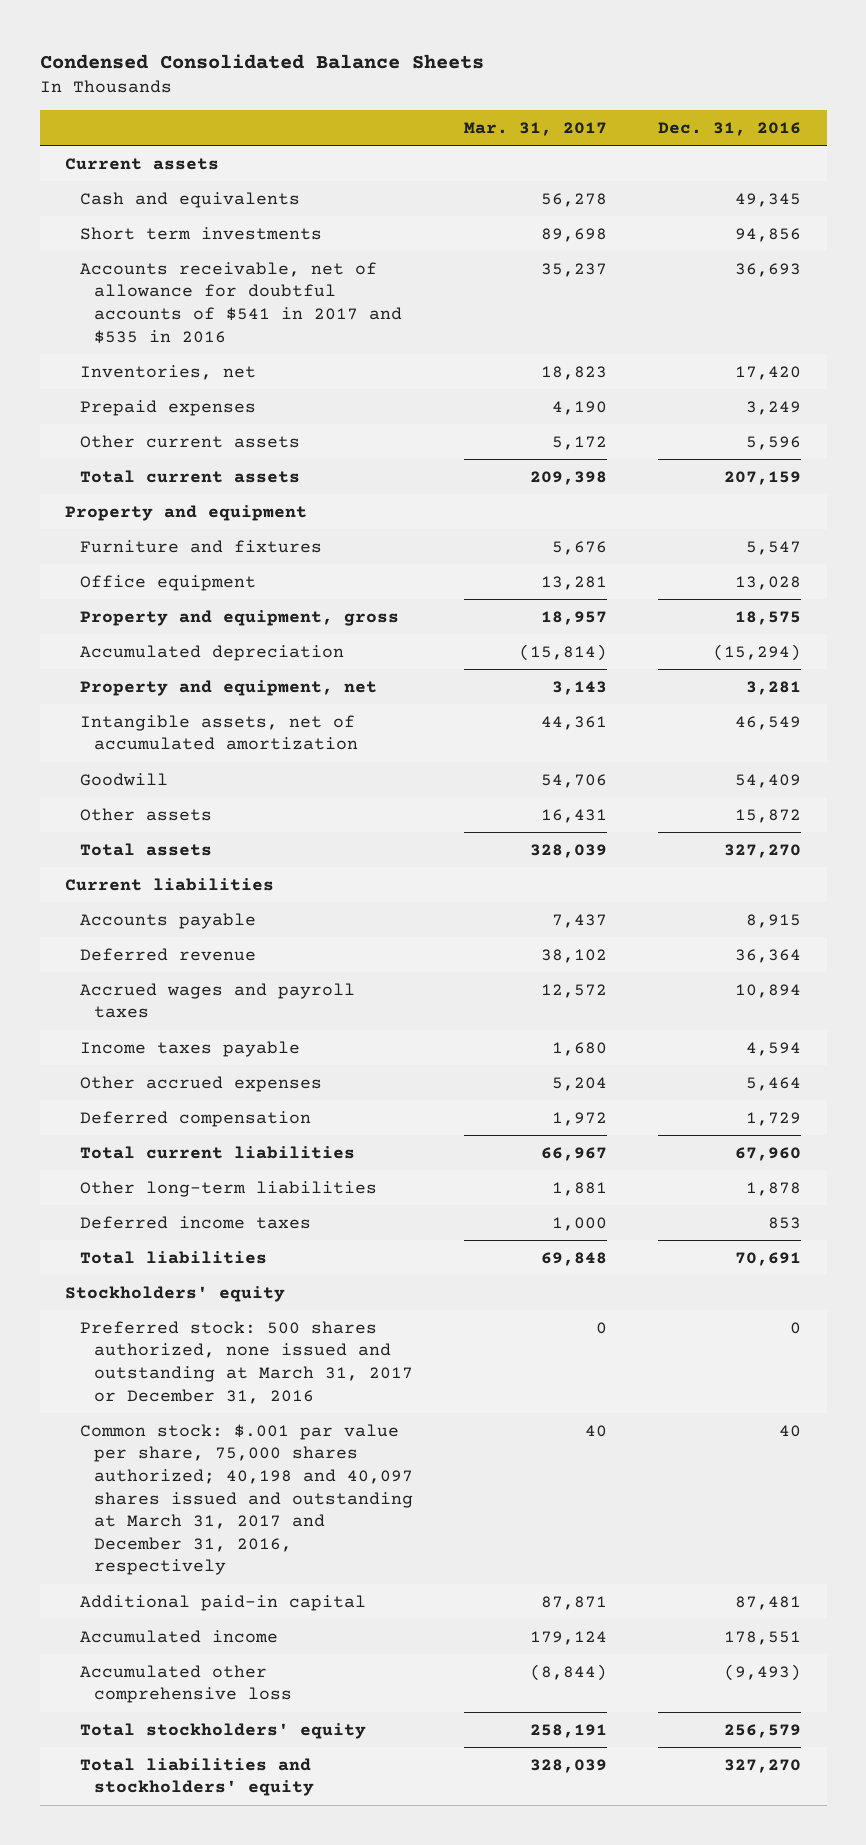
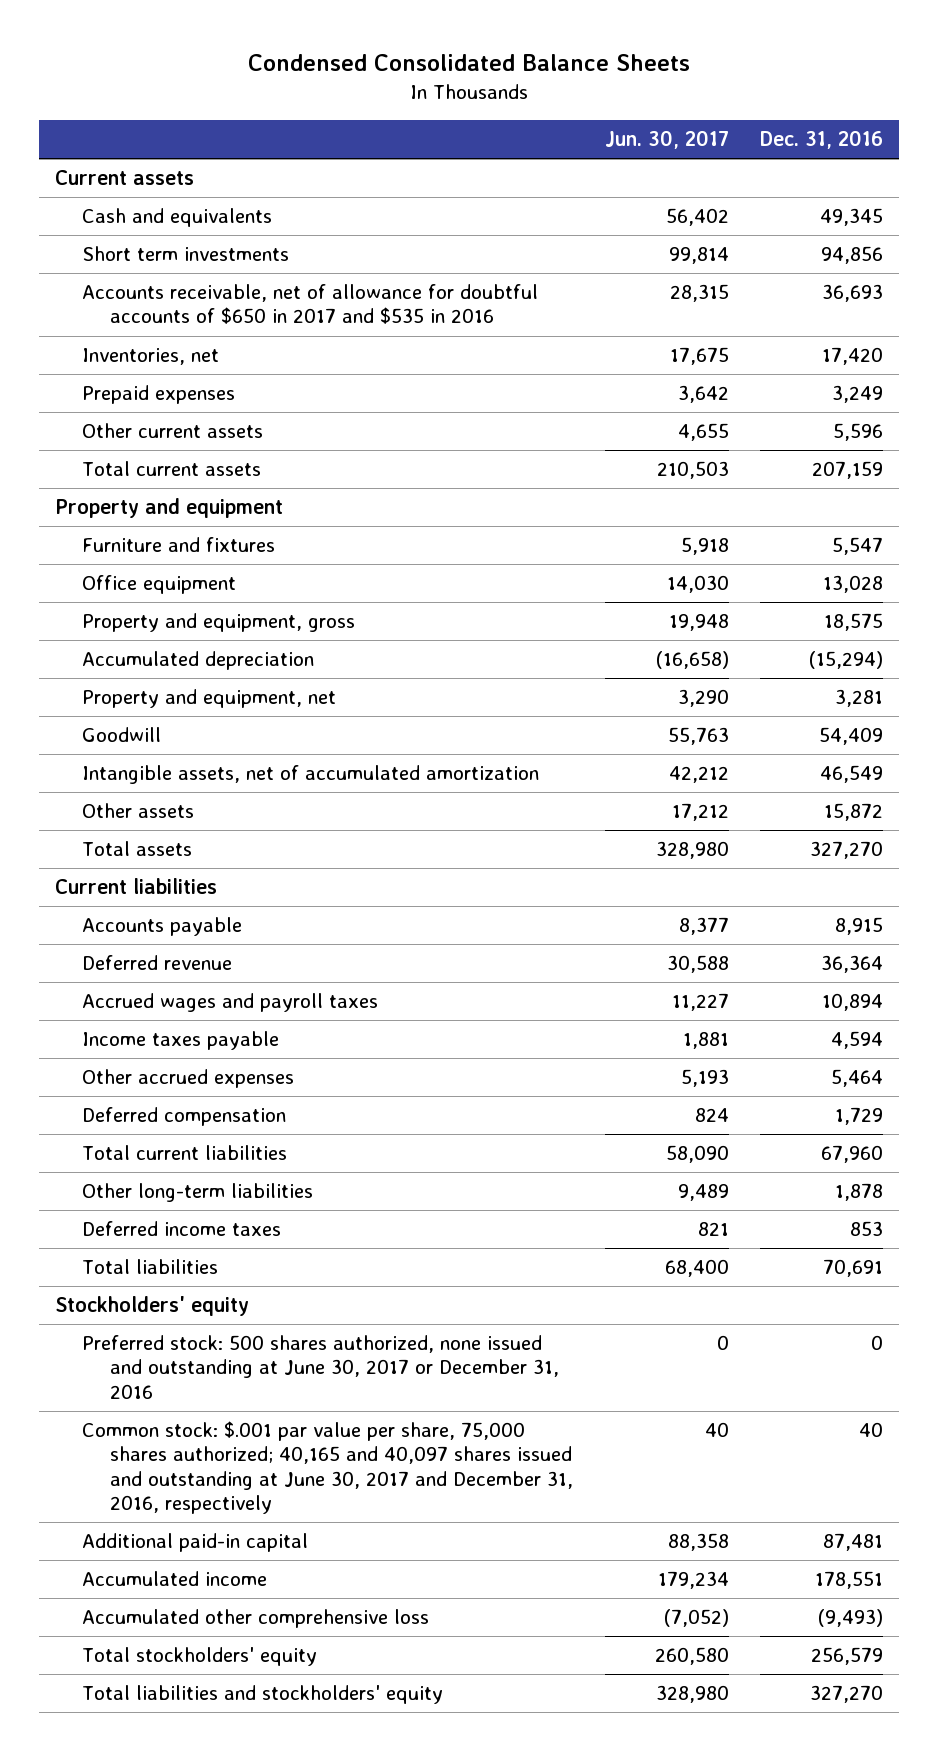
[464,121,608,136] Mar. 31, 2017 -> none
none -> [604,130,729,150] Jun. 30, 2017
[79,261,403,344] Accounts receivable, net of allowance for doubtful accounts of $541 in 2017 and $535 in 2016 -> [82,284,539,325] Accounts receivable, net of allowance for doubtful accounts of $650 in 2017 and $535 in 2016
[79,714,359,751] Intangible assets, net of accumulated amortization -> [82,765,540,785] Intangible assets, net of accumulated amortization
[79,1320,414,1404] Preferred stock: 500 shares authorized, none issued and outstanding at March 31, 2017 or December 31, 2016 -> [82,1335,560,1399] Preferred stock: 500 shares authorized, none issued and outstanding at June 30, 2017 or December 31, 2016
[79,1423,414,1576] Common stock: $.001 par value per share, 75,000 shares authorized; 40,198 and 40,097 shares issued and outstanding at March 31, 2017 and December 31, 2016, respectively -> [82,1421,574,1514] Common stock: $.001 par value per share, 75,000 shares authorized; 40,165 and 40,097 shares issued and outstanding at June 30, 2017 and December 31, 2016, respectively

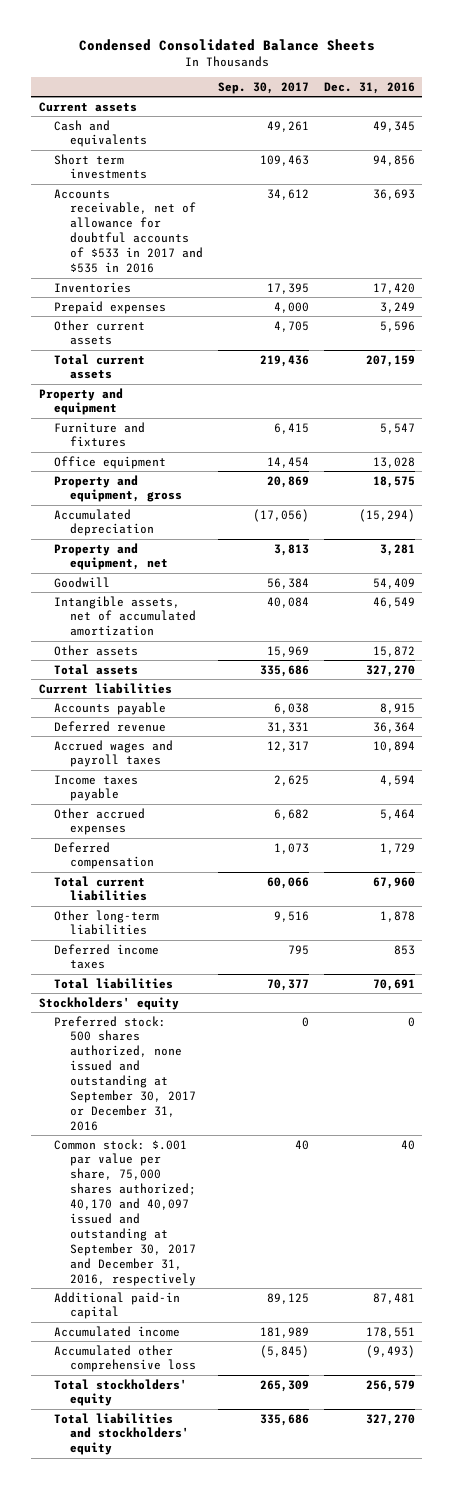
[604,130,729,150] Jun. 30, 2017 -> none
none -> [217,82,309,95] Sep. 30, 2017
[82,284,539,325] Accounts receivable, net of allowance for doubtful accounts of $650 in 2017 and $535 in 2016 -> [54,188,203,274] Accounts receivable, net of allowance for doubtful accounts of $533 in 2017 and $535 in 2016
[82,348,220,366] Inventories, net -> [54,281,132,293] Inventories
[82,1335,560,1399] Preferred stock: 500 shares authorized, none issued and outstanding at June 30, 2017 or December 31, 2016 -> [54,1015,196,1132] Preferred stock: 500 shares authorized, none issued and outstanding at September 30, 2017 or December 31, 2016
[82,1421,574,1514] Common stock: $.001 par value per share, 75,000 shares authorized; 40,165 and 40,097 shares issued and outstanding at June 30, 2017 and December 31, 2016, respectively -> [54,1138,196,1287] Common stock: $.001 par value per share, 75,000 shares authorized; 40,170 and 40,097 issued and outstanding at September 30, 2017 and December 31, 2016, respectively

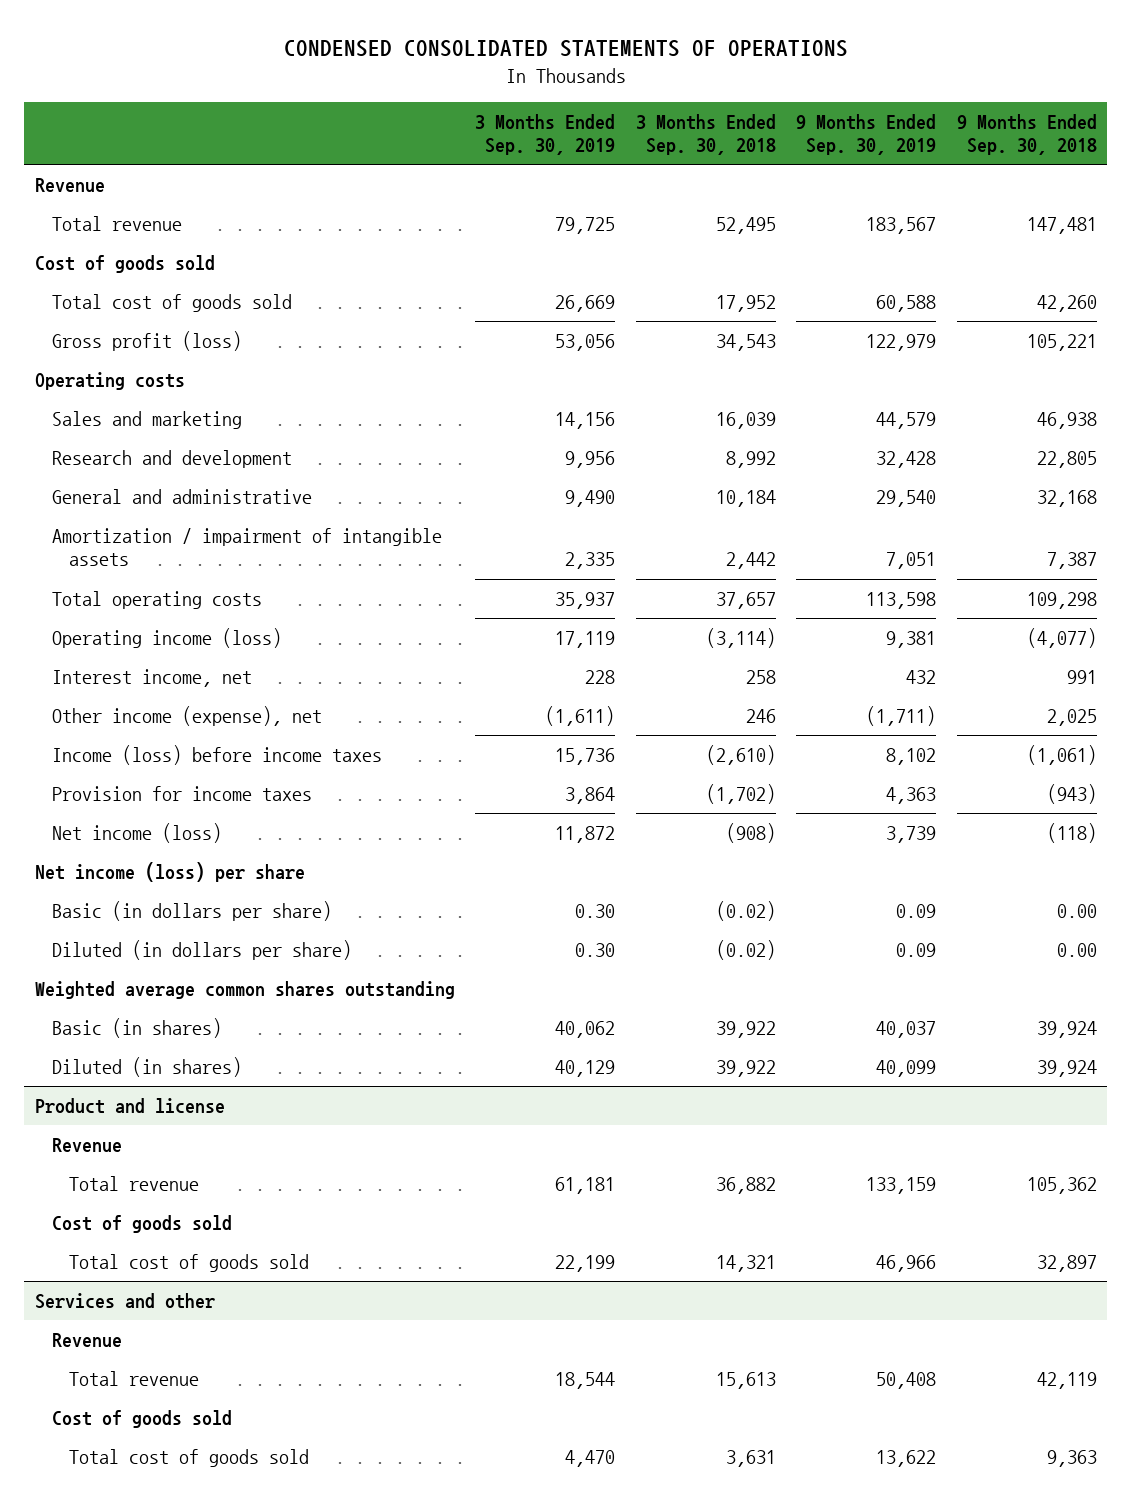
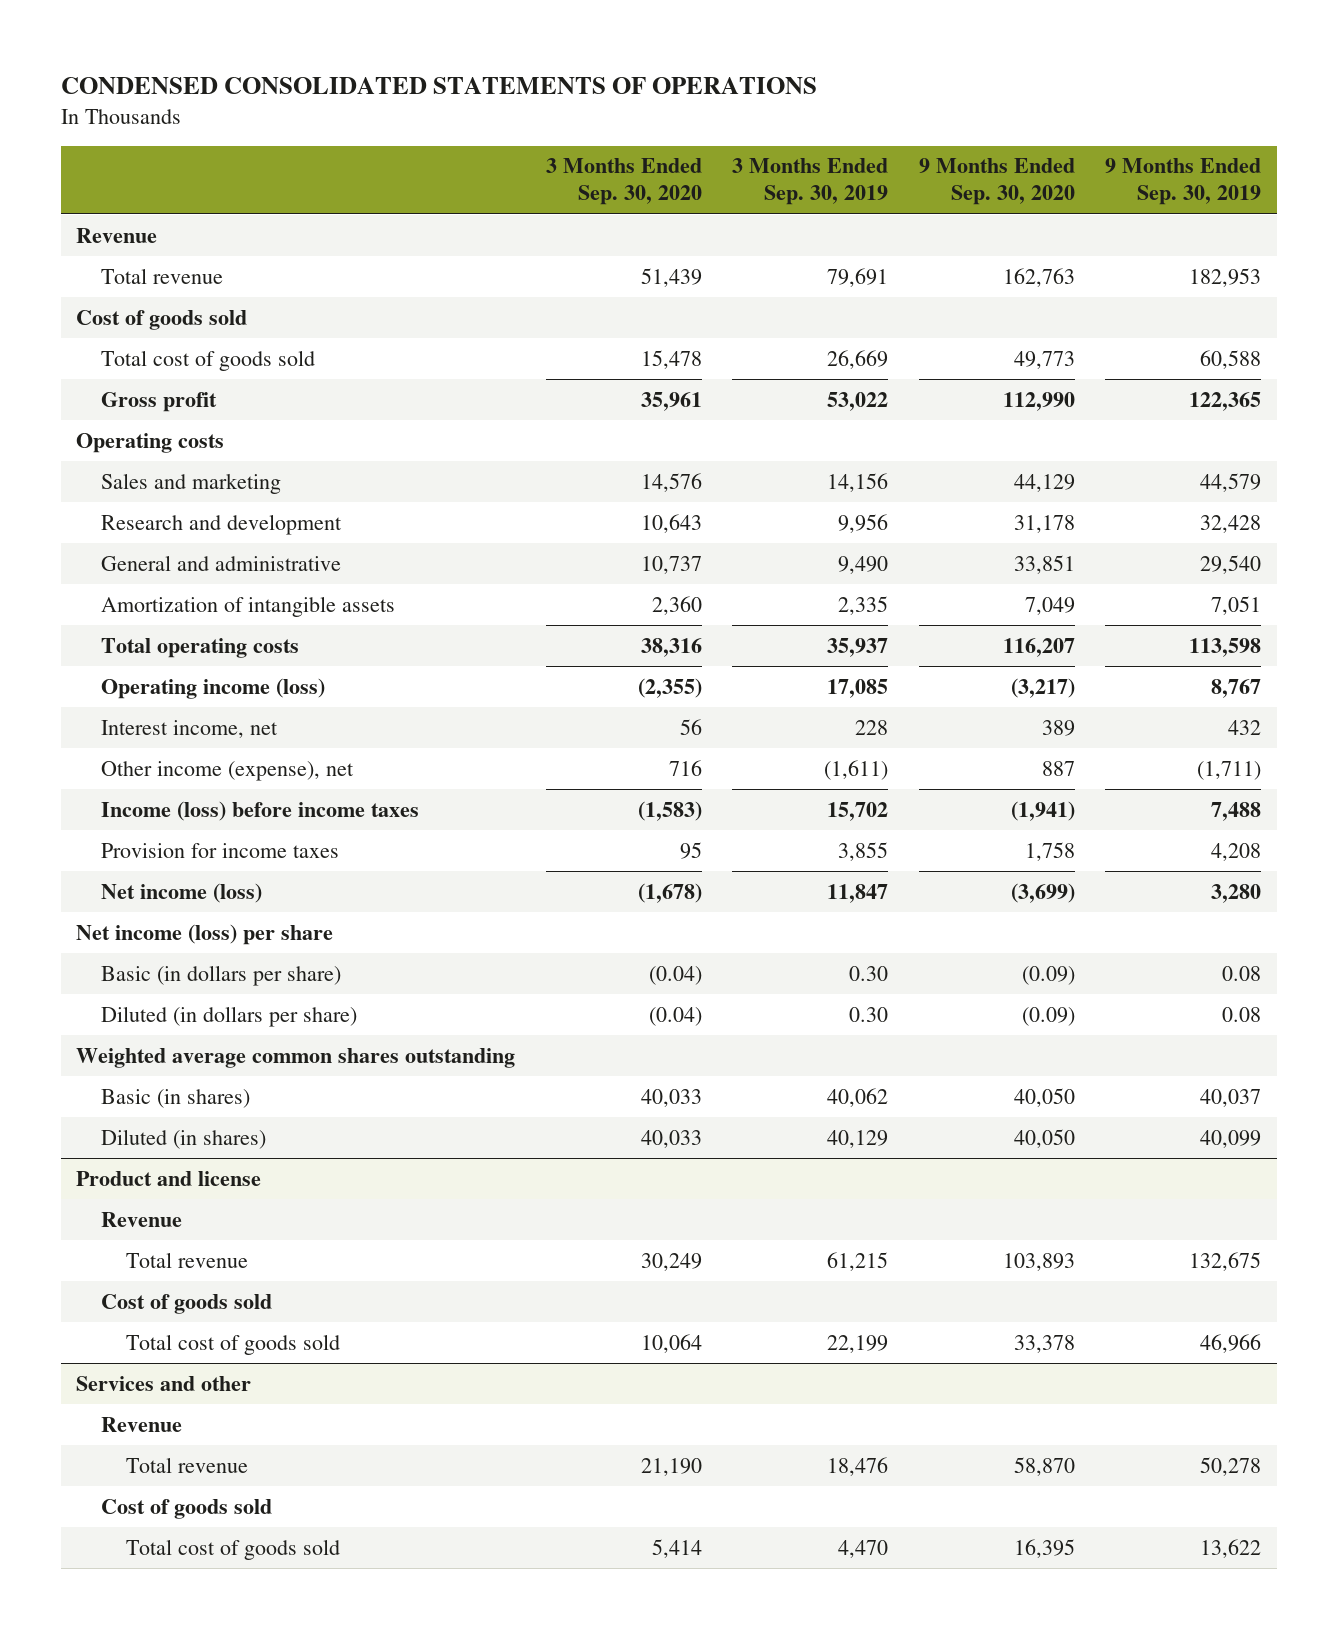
[635,113,776,156] 3 Months Ended Sep. 30, 2018 -> none
[957,113,1098,156] 9 Months Ended Sep. 30, 2018 -> none
none -> [545,158,702,206] 3 Months Ended Sep. 30, 2020
none -> [918,158,1075,206] 9 Months Ended Sep. 30, 2020
[555,216,616,234] 79,725 -> [827,267,889,287] 79,691
[866,216,937,234] 183,567 -> [1189,267,1262,287] 182,953
[51,330,242,351] Gross profit (loss) -> [100,391,217,412] Gross profit
[555,333,616,351] 53,056 -> [827,391,889,411] 53,022
[866,333,937,351] 122,979 -> [1189,391,1262,411] 122,365
[51,527,442,567] Amortization / impairment of intangible assets -> [100,595,395,617] Amortization of intangible assets
[555,630,616,648] 17,119 -> [827,678,889,698] 17,085
[886,630,937,648] 9,381 -> [1211,678,1262,698] 8,767
[555,747,616,765] 15,736 -> [827,801,889,821] 15,702
[886,747,937,765] 8,102 -> [1211,801,1262,821] 7,488
[565,786,616,804] 3,864 -> [838,841,889,861] 3,855
[886,786,937,804] 4,363 -> [1211,842,1262,861] 4,208
[555,825,616,843] 11,872 -> [827,883,889,903] 11,847
[886,825,937,843] 3,739 -> [1211,883,1262,903] 3,280
[896,903,937,918] 0.09 -> [1222,965,1262,981] 0.08
[896,942,937,957] 0.09 -> [1222,1006,1262,1022] 0.08
[555,1176,616,1194] 61,181 -> [827,1251,889,1271] 61,215
[866,1176,937,1194] 133,159 -> [1189,1251,1262,1271] 132,675
[555,1371,616,1389] 18,544 -> [827,1456,889,1476] 18,476
[876,1371,937,1389] 50,408 -> [1200,1456,1262,1476] 50,278

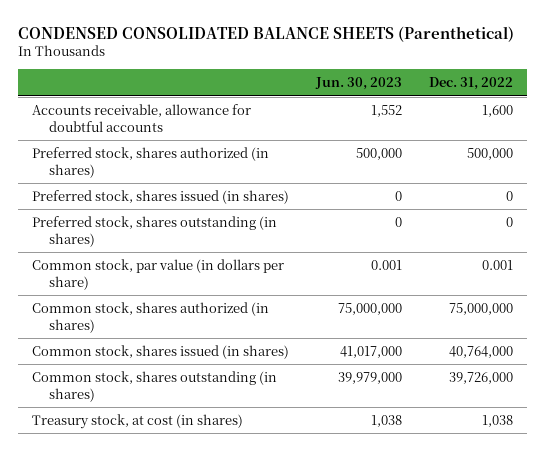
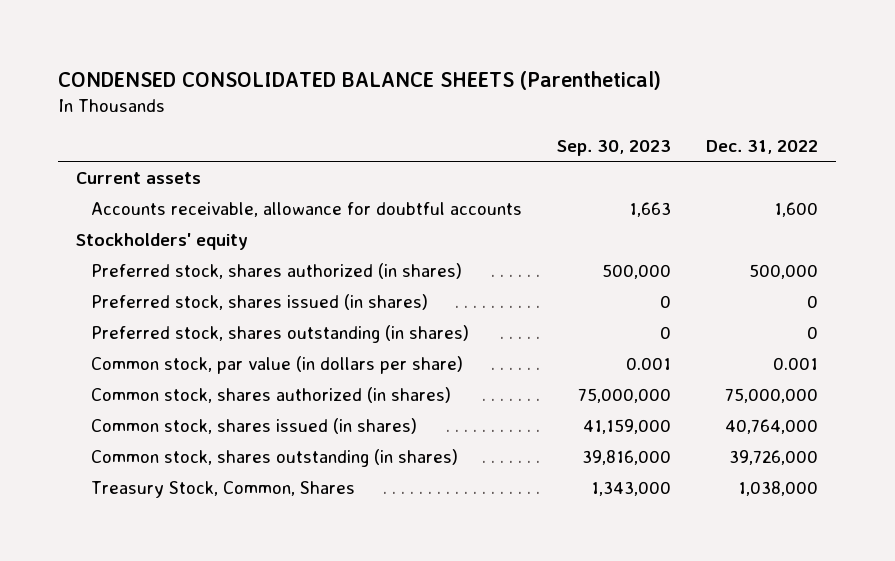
[315,77,403,91] Jun. 30, 2023 -> none
none -> [557,140,672,157] Sep. 30, 2023
none -> [76,171,202,184] Current assets
none -> [76,232,249,250] Stockholders' equity
[31,414,243,430] Treasury stock, at cost (in shares) -> [90,480,355,498] Treasury Stock, Common, Shares
[482,415,514,428] 1,038 -> [738,480,819,496] 1,038,000

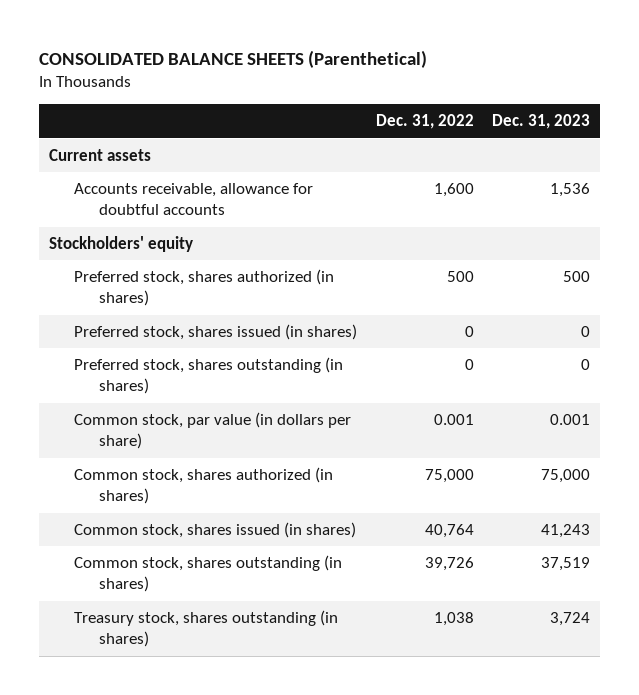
[58,71,662,91] CONDENSED CONSOLIDATED BALANCE SHEETS (Parenthetical) -> [39,49,428,68] CONSOLIDATED BALANCE SHEETS (Parenthetical)
[557,140,672,157] Sep. 30, 2023 -> none
none -> [492,114,591,130] Dec. 31, 2023
[749,263,819,279] 500,000 -> [446,271,474,283] 500
[725,387,819,403] 75,000,000 -> [424,469,474,484] 75,000
[725,418,819,434] 40,764,000 -> [424,524,474,539] 40,764
[729,449,819,465] 39,726,000 -> [424,557,474,572] 39,726
[90,480,355,498] Treasury Stock, Common, Shares -> [73,610,338,648] Treasury stock, shares outstanding (in shares)
[738,480,819,496] 1,038,000 -> [433,612,474,627] 1,038

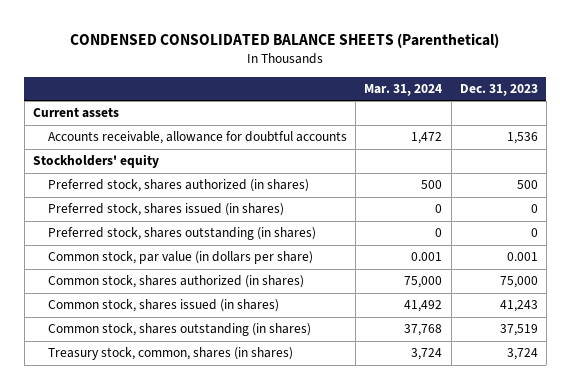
[39,49,428,68] CONSOLIDATED BALANCE SHEETS (Parenthetical) -> [70,33,500,49] CONDENSED CONSOLIDATED BALANCE SHEETS (Parenthetical)
[375,114,474,130] Dec. 31, 2022 -> none
none -> [364,84,443,97] Mar. 31, 2024
[73,610,338,648] Treasury stock, shares outstanding (in shares) -> [48,347,294,361] Treasury stock, common, shares (in shares)

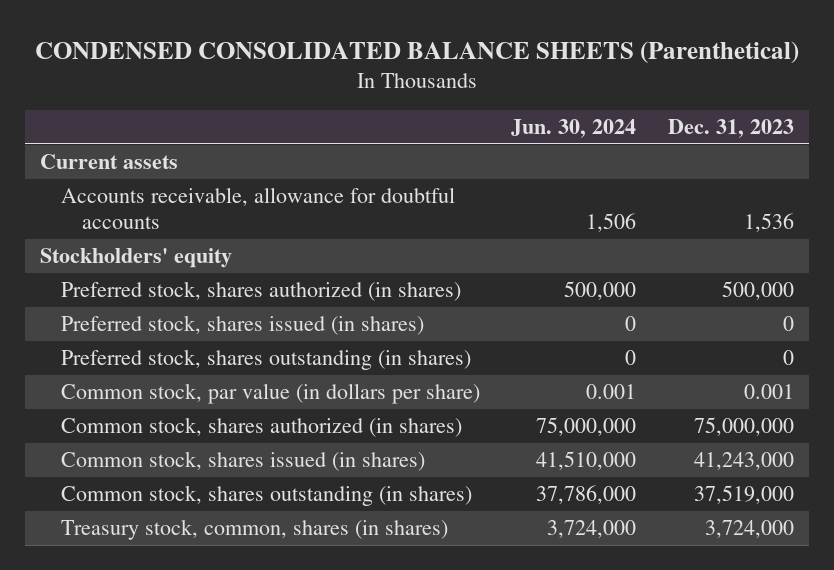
[364,84,443,97] Mar. 31, 2024 -> none
none -> [511,119,637,139] Jun. 30, 2024
[516,180,538,190] 500 -> [721,281,794,301] 500,000
[499,276,538,289] 75,000 -> [693,417,794,437] 75,000,000
[499,300,538,313] 41,243 -> [693,452,794,471] 41,243,000
[499,324,538,337] 37,519 -> [693,485,794,505] 37,519,000
[506,348,538,361] 3,724 -> [704,520,794,539] 3,724,000

